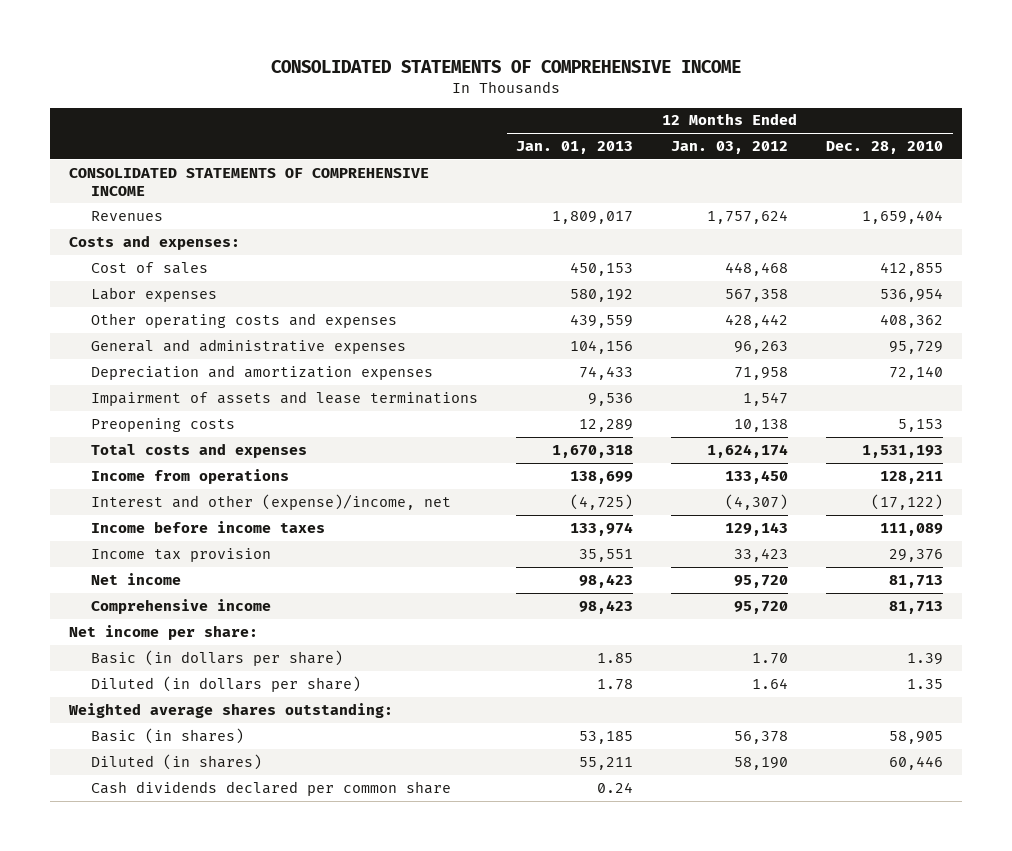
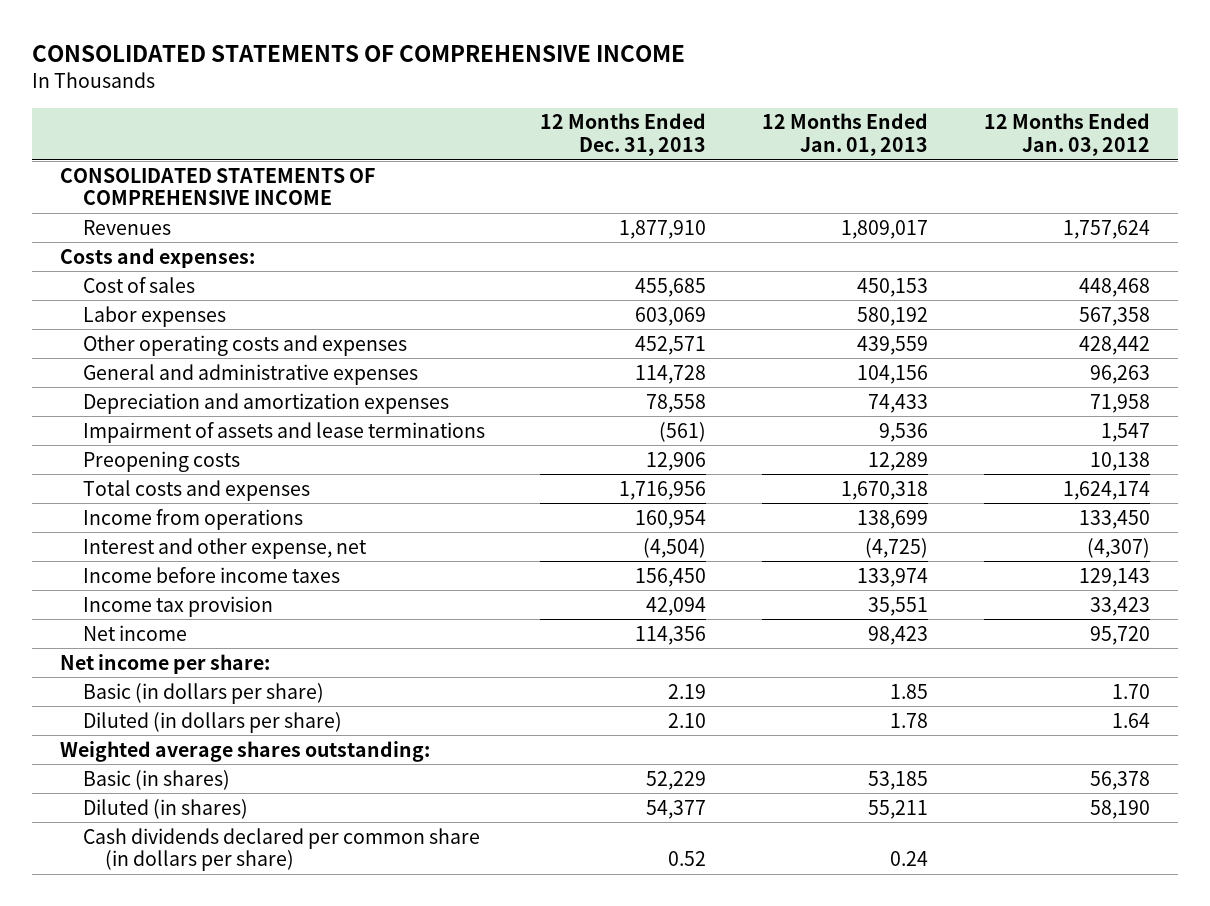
[826,141,944,155] Dec. 28, 2010 -> none
none -> [540,113,707,157] 12 Months Ended Dec. 31, 2013
[91,493,452,510] Interest and other (expense)/income, net -> [82,537,367,559] Interest and other expense, net
[91,598,272,614] Comprehensive income -> none
[91,780,452,796] Cash dividends declared per common share -> [82,827,480,872] Cash dividends declared per common share (in dollars per share)

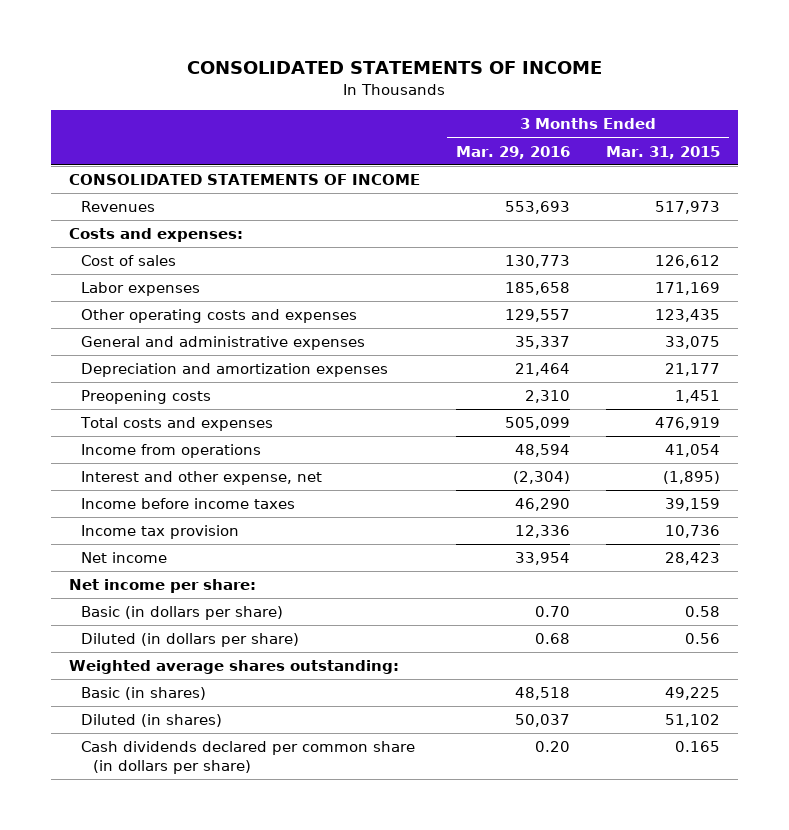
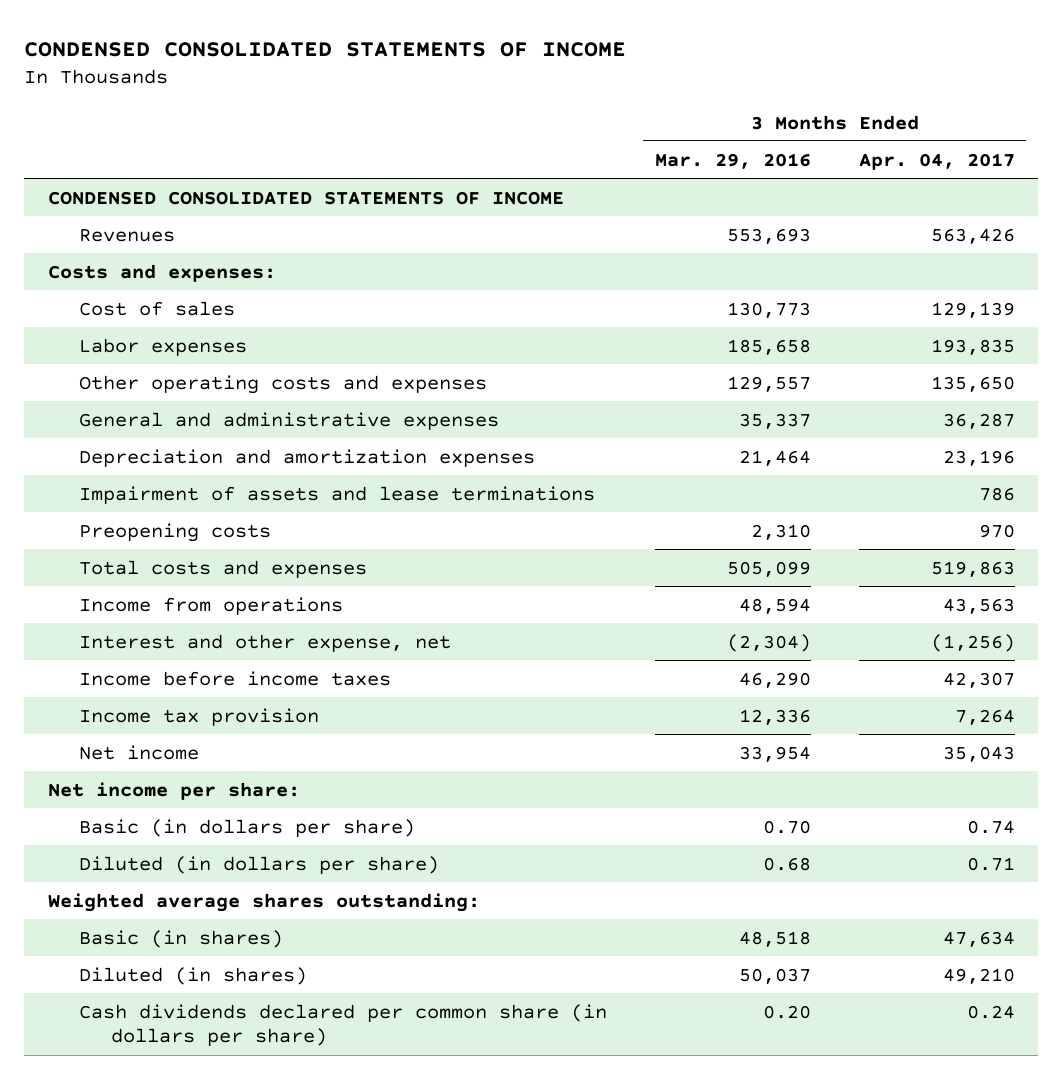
[187,61,603,75] CONSOLIDATED STATEMENTS OF INCOME -> [23,41,626,57] CONDENSED CONSOLIDATED STATEMENTS OF INCOME
[606,145,721,159] Mar. 31, 2015 -> none
none -> [858,152,1015,170] Apr. 04, 2017
[68,174,420,186] CONSOLIDATED STATEMENTS OF INCOME -> [47,190,564,205] CONDENSED CONSOLIDATED STATEMENTS OF INCOME
none -> [79,485,596,504] Impairment of assets and lease terminations

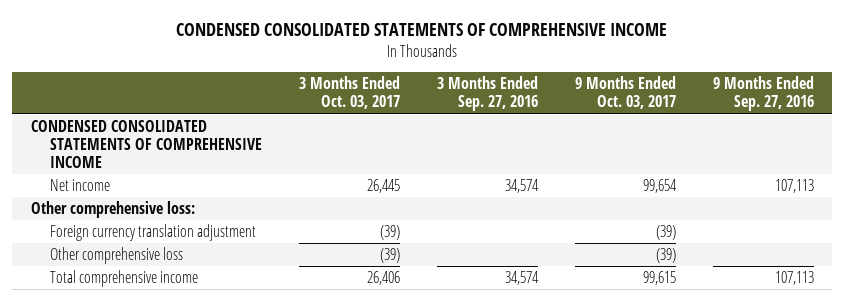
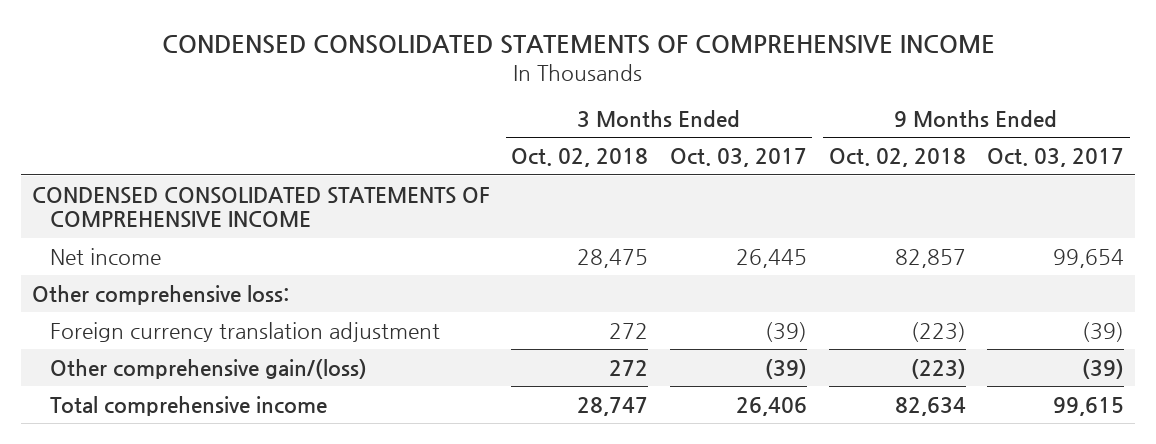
[436,76,538,112] 3 Months Ended Sep. 27, 2016 -> none
[712,76,814,112] 9 Months Ended Sep. 27, 2016 -> none
none -> [511,147,649,167] Oct. 02, 2018
none -> [828,147,966,167] Oct. 02, 2018
[49,247,183,265] Other comprehensive loss -> [49,358,367,379] Other comprehensive gain/(loss)

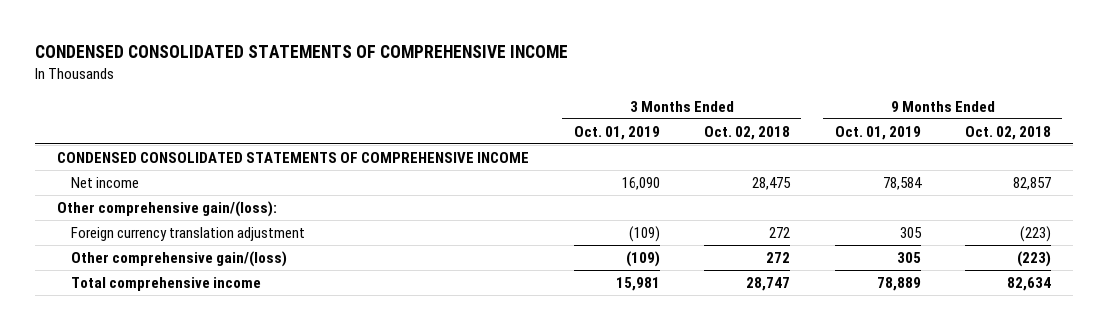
[669,147,807,167] Oct. 03, 2017 -> none
[987,147,1125,167] Oct. 03, 2017 -> none
none -> [573,125,660,140] Oct. 01, 2019
none -> [834,125,921,140] Oct. 01, 2019
[31,284,289,305] Other comprehensive loss: -> [57,200,278,217] Other comprehensive gain/(loss):

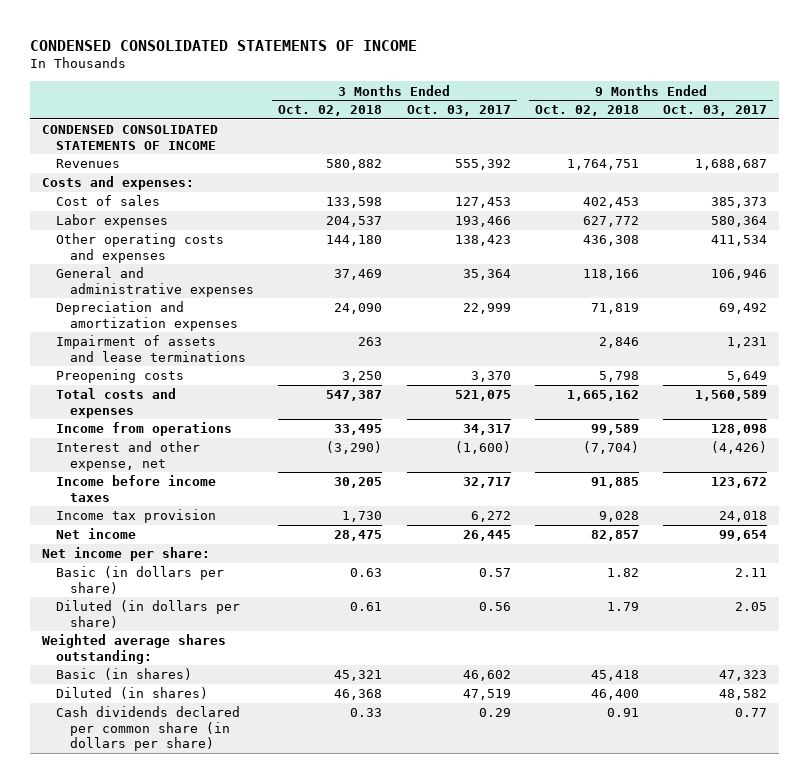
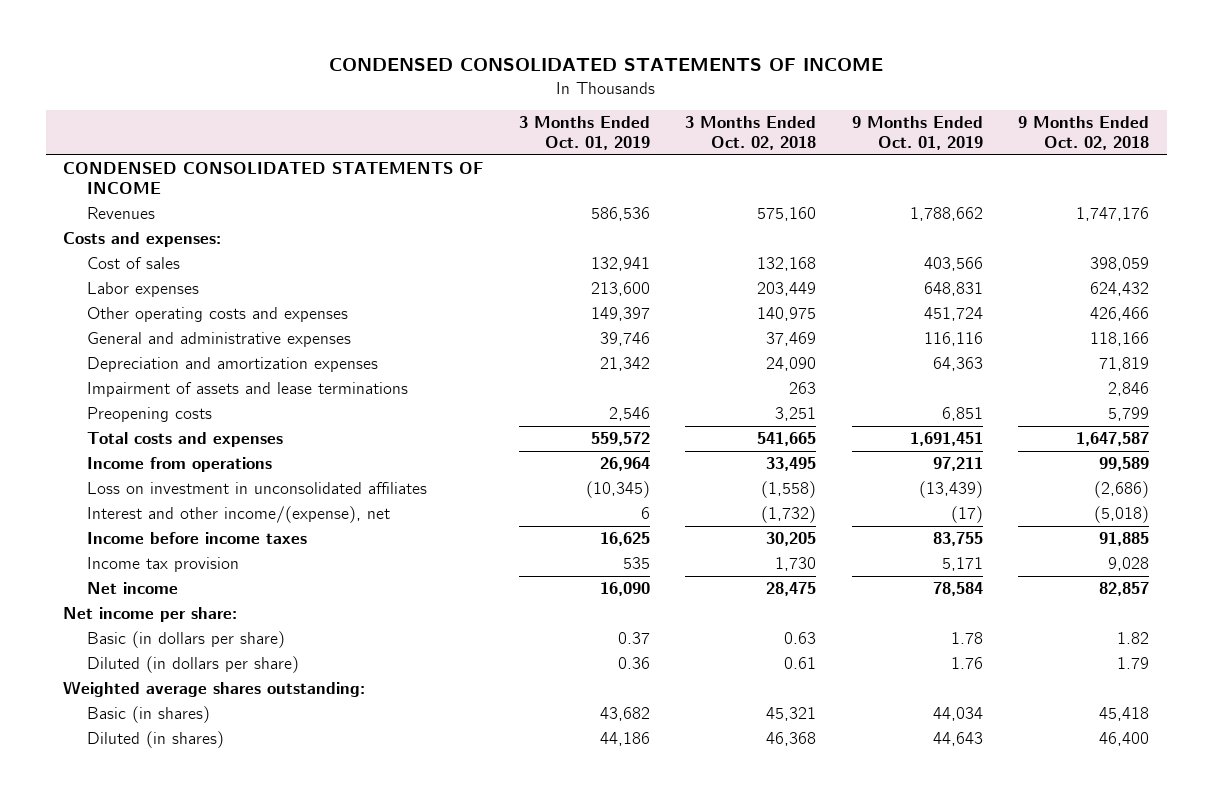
[406,105,511,117] Oct. 03, 2017 -> none
[663,105,768,117] Oct. 03, 2017 -> none
none -> [518,116,650,151] 3 Months Ended Oct. 01, 2019
none -> [851,116,983,151] 9 Months Ended Oct. 01, 2019
[326,159,383,171] 580,882 -> [757,207,817,222] 575,160
[566,159,639,171] 1,764,751 -> [1076,207,1150,222] 1,747,176
[326,197,383,209] 133,598 -> [757,257,817,272] 132,168
[582,197,639,209] 402,453 -> [1090,257,1150,272] 398,059
[326,216,383,228] 204,537 -> [757,282,817,297] 203,449
[582,216,639,228] 627,772 -> [1090,282,1150,297] 624,432
[326,235,383,247] 144,180 -> [757,307,817,322] 140,975
[582,235,639,247] 436,308 -> [1090,307,1150,322] 426,466
[342,371,383,383] 3,250 -> [775,407,817,422] 3,251
[598,371,639,383] 5,798 -> [1108,407,1150,422] 5,799
[326,390,383,402] 547,387 -> [757,432,817,447] 541,665
[566,390,639,402] 1,665,162 -> [1076,432,1150,447] 1,647,587
none -> [87,482,428,495] Loss on investment in unconsolidated affiliates
[56,441,201,471] Interest and other expense, net -> [87,506,391,524] Interest and other income/(expense), net
[326,441,383,455] (3,290) -> [761,506,817,524] (1,732)
[582,441,639,455] (7,704) -> [1094,506,1150,524] (5,018)
[56,706,241,751] Cash dividends declared per common share (in dollars per share) -> none

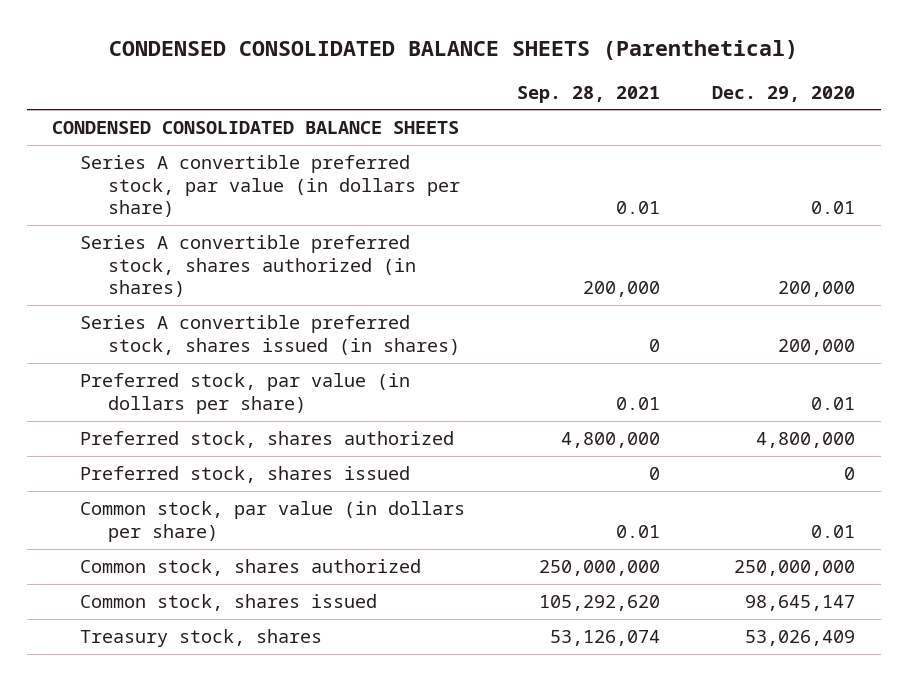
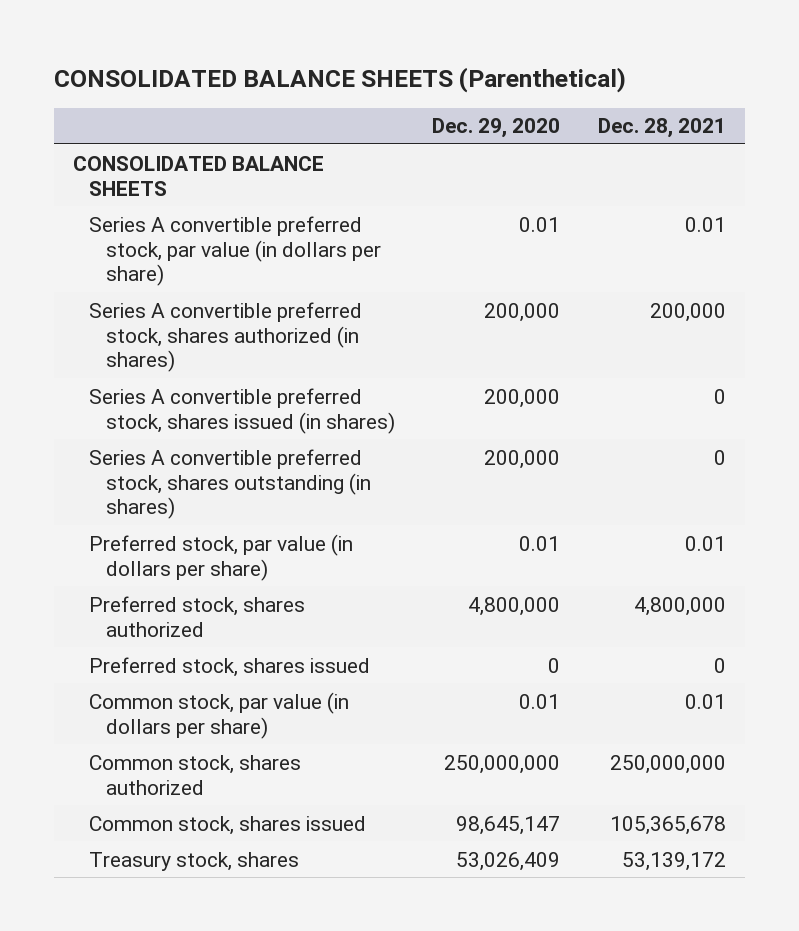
[108,39,798,60] CONDENSED CONSOLIDATED BALANCE SHEETS (Parenthetical) -> [54,66,627,93] CONSOLIDATED BALANCE SHEETS (Parenthetical)
[516,85,660,103] Sep. 28, 2021 -> none
none -> [598,118,727,139] Dec. 28, 2021
[52,121,460,135] CONDENSED CONSOLIDATED BALANCE SHEETS -> [72,155,324,196] CONSOLIDATED BALANCE SHEETS
none -> [89,448,371,520] Series A convertible preferred stock, shares outstanding (in shares)

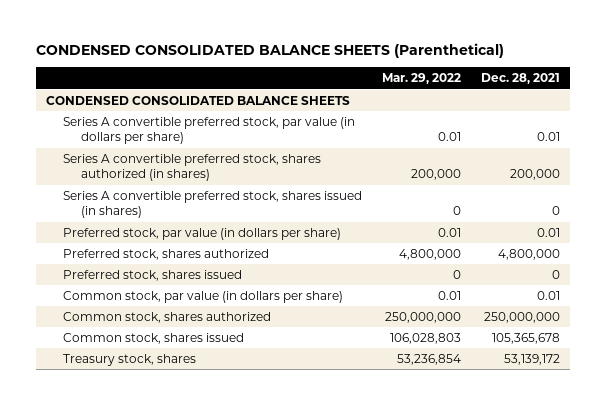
[54,66,627,93] CONSOLIDATED BALANCE SHEETS (Parenthetical) -> [36,43,505,59] CONDENSED CONSOLIDATED BALANCE SHEETS (Parenthetical)
[432,118,561,139] Dec. 29, 2020 -> none
none -> [382,73,462,85] Mar. 29, 2022
[72,155,324,196] CONSOLIDATED BALANCE SHEETS -> [46,95,351,105] CONDENSED CONSOLIDATED BALANCE SHEETS
[89,448,371,520] Series A convertible preferred stock, shares outstanding (in shares) -> none

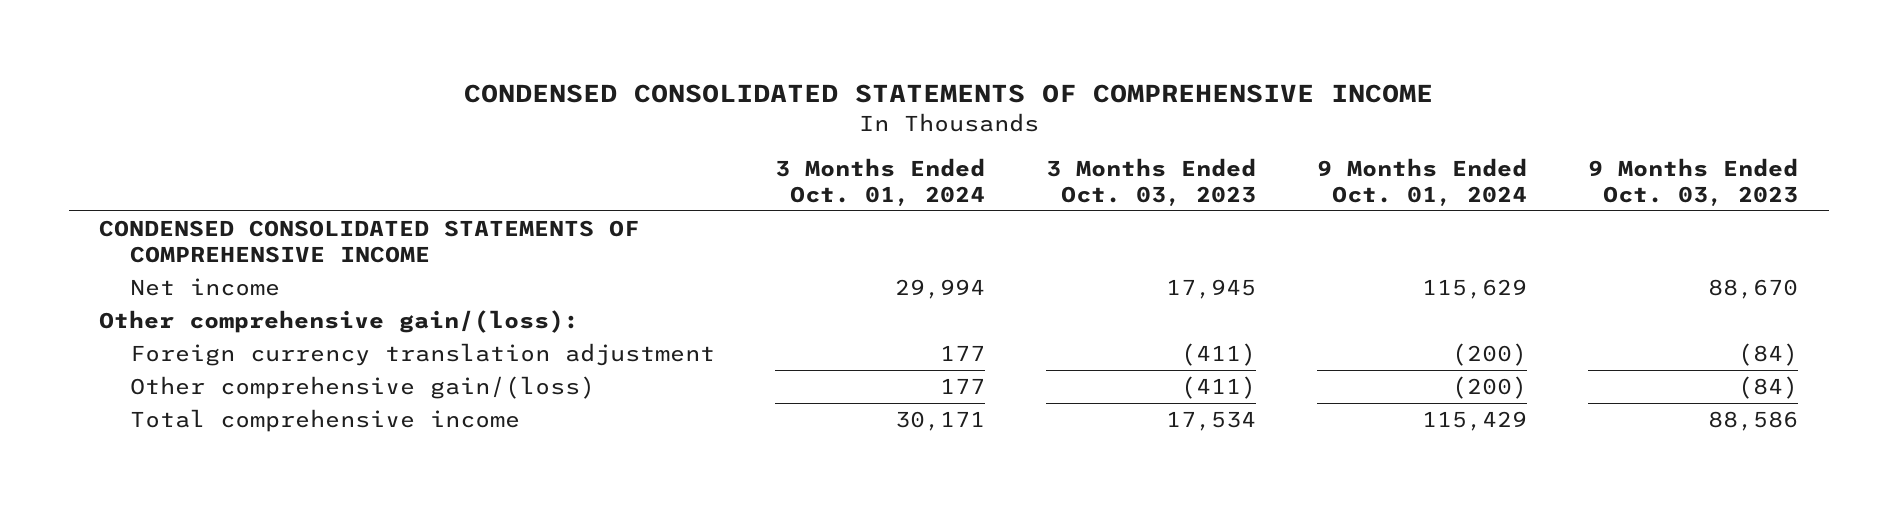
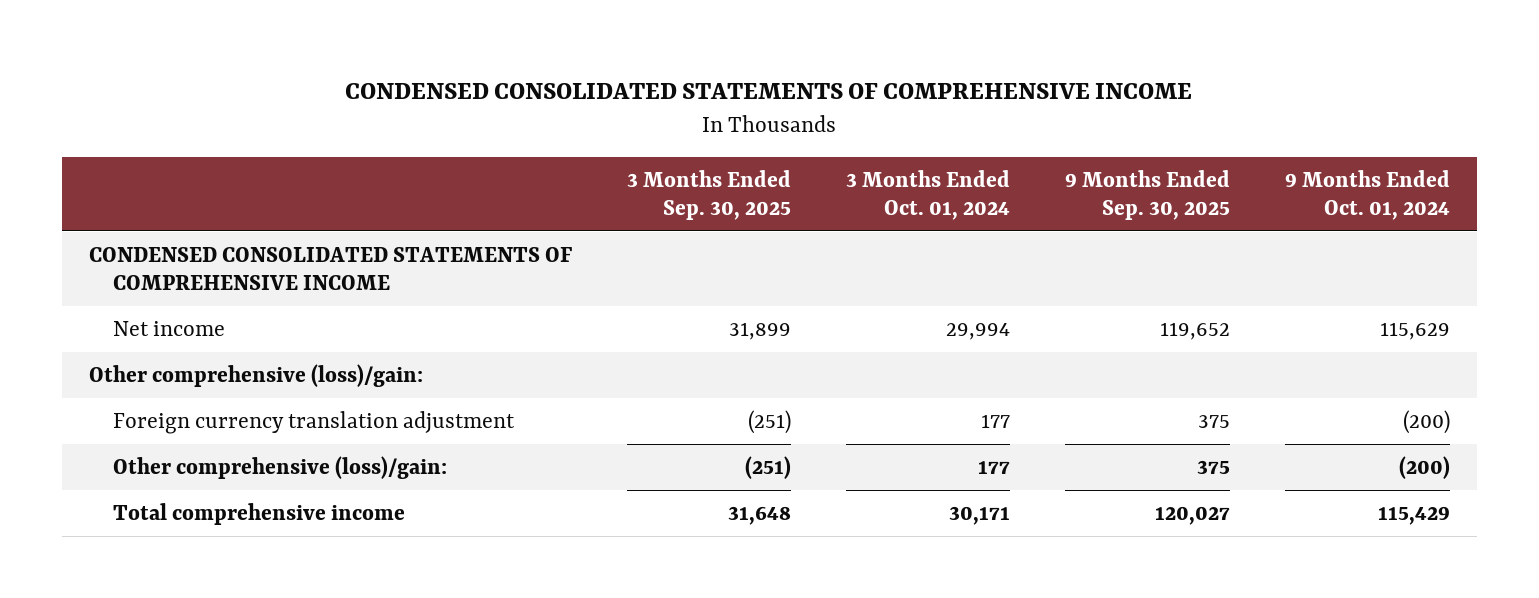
[1046,157,1257,206] 3 Months Ended Oct. 03, 2023 -> none
[1588,157,1799,206] 9 Months Ended Oct. 03, 2023 -> none
none -> [626,169,791,220] 3 Months Ended Sep. 30, 2025
none -> [1064,169,1230,220] 9 Months Ended Sep. 30, 2025
[99,310,580,334] Other comprehensive gain/(loss): -> [89,363,424,387] Other comprehensive (loss)/gain:
[129,376,595,400] Other comprehensive gain/(loss) -> [113,455,448,479] Other comprehensive (loss)/gain:

